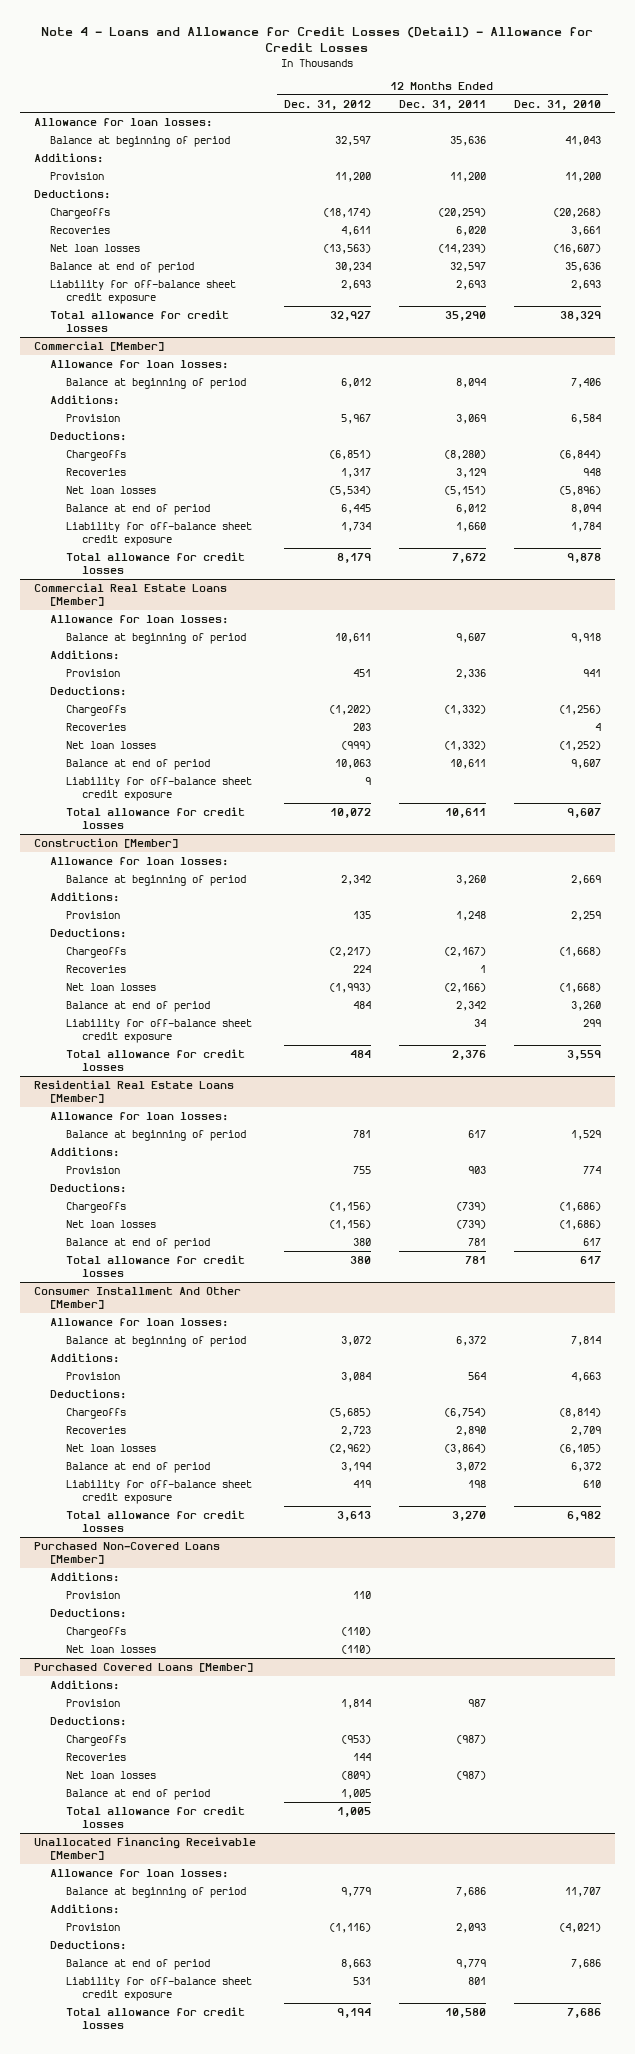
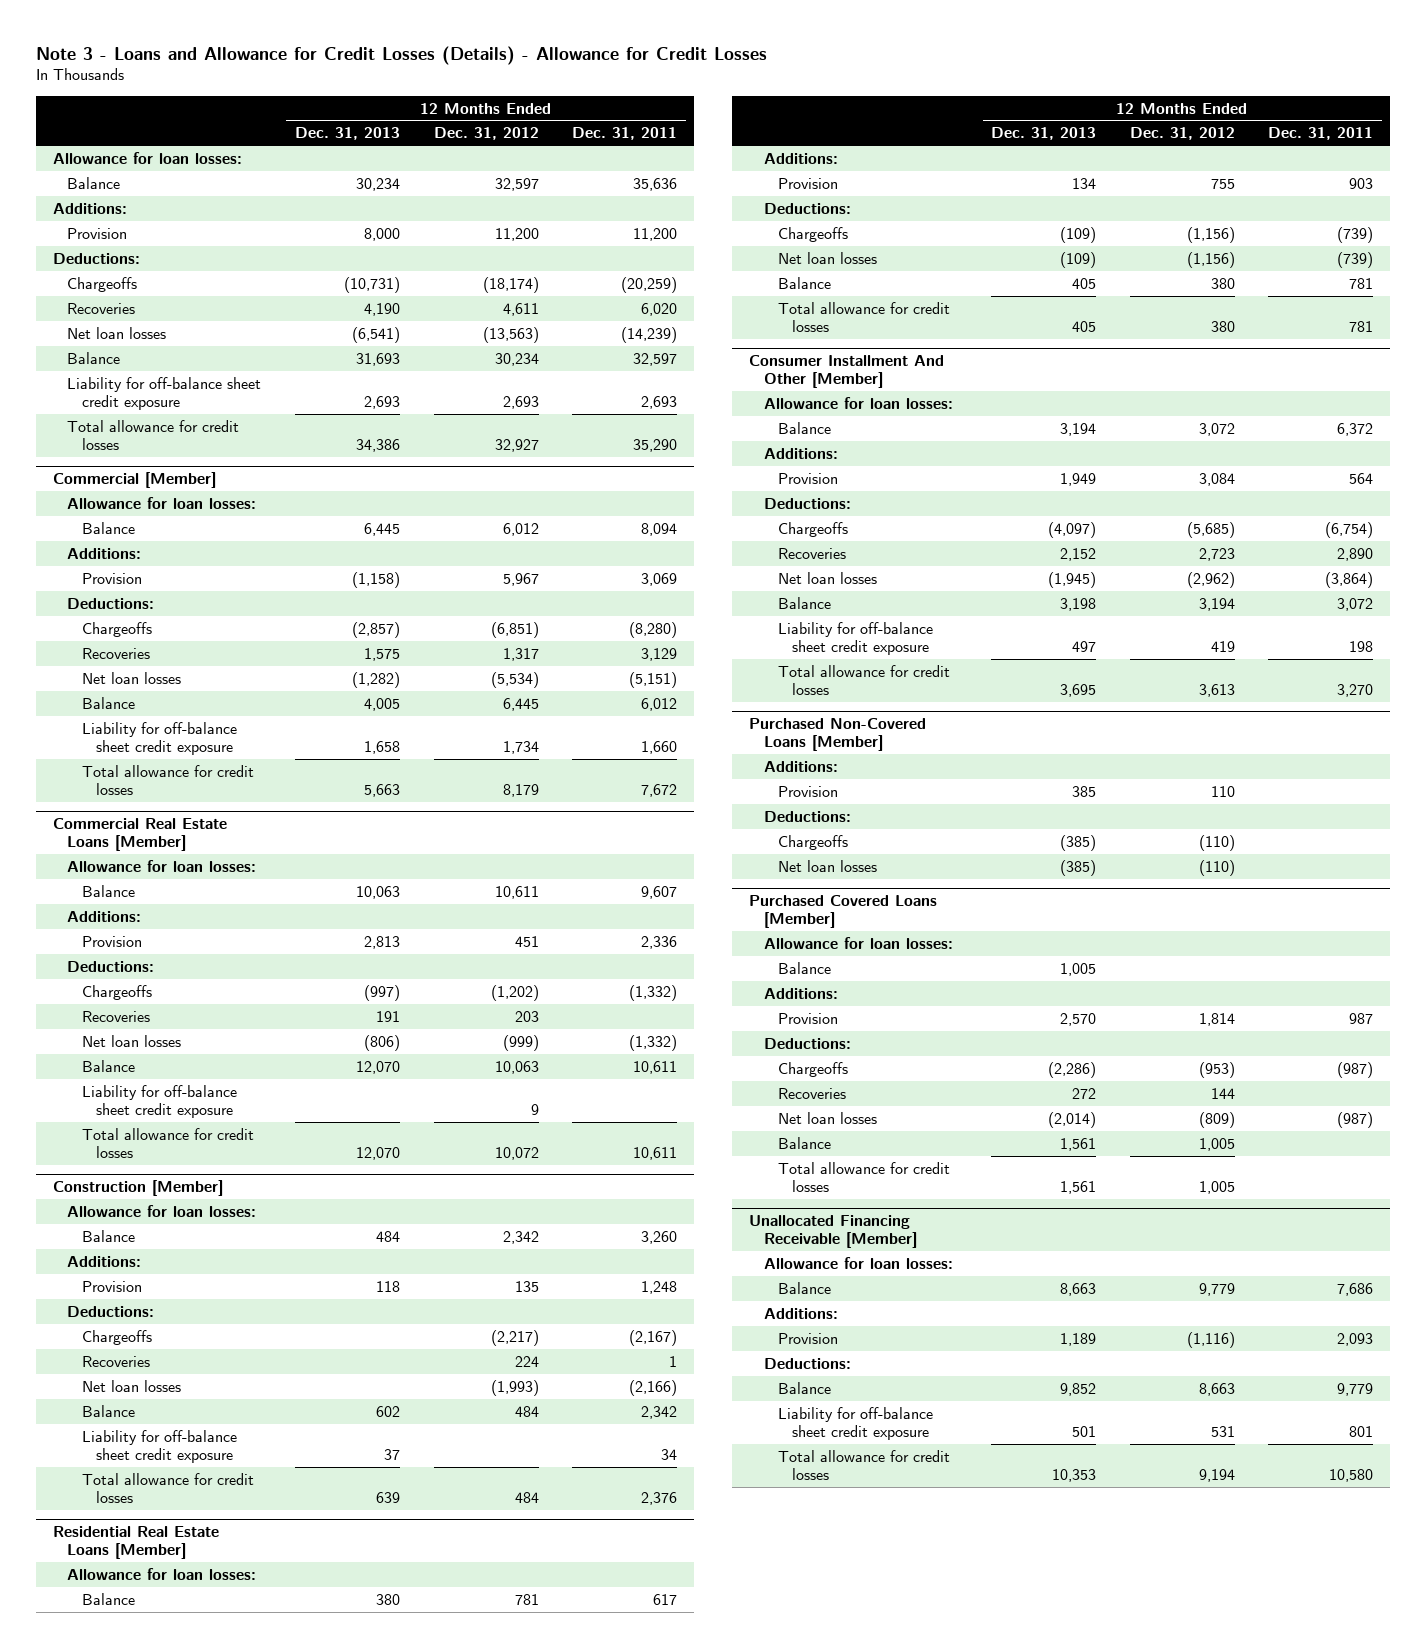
[41,27,594,53] Note 4 - Loans and Allowance for Credit Losses (Detail) - Allowance for Credit Losses -> [36,45,768,65] Note 3 - Loans and Allowance for Credit Losses (Details) - Allowance for Credit Losses
[513,99,601,110] Dec. 31, 2010 -> none
none -> [294,127,400,141] Dec. 31, 2013
[49,135,230,147] Balance at beginning of period -> [67,176,121,189] Balance
[49,261,194,273] Balance at end of period -> [67,351,121,364] Balance
[65,377,246,389] Balance at beginning of period -> [81,521,135,534] Balance
[65,503,210,515] Balance at end of period -> [81,696,135,709] Balance
[65,632,246,644] Balance at beginning of period -> [81,884,135,897] Balance
[65,758,210,770] Balance at end of period -> [81,1059,135,1072] Balance
[65,874,246,886] Balance at beginning of period -> [81,1229,135,1242] Balance
[65,1000,210,1012] Balance at end of period -> [81,1404,135,1417] Balance
[65,1129,246,1141] Balance at beginning of period -> [81,1592,135,1605] Balance
[65,1237,210,1249] Balance at end of period -> [777,276,831,289] Balance
[65,1335,246,1347] Balance at beginning of period -> [777,421,831,434] Balance
[65,1461,210,1473] Balance at end of period -> [777,596,831,609] Balance
none -> [763,936,953,949] Allowance for loan losses:
none -> [777,961,831,974] Balance
[65,1788,210,1800] Balance at end of period -> [777,1136,831,1149] Balance
[65,1886,246,1898] Balance at beginning of period -> [777,1281,831,1294] Balance
[65,1958,210,1970] Balance at end of period -> [777,1381,831,1394] Balance

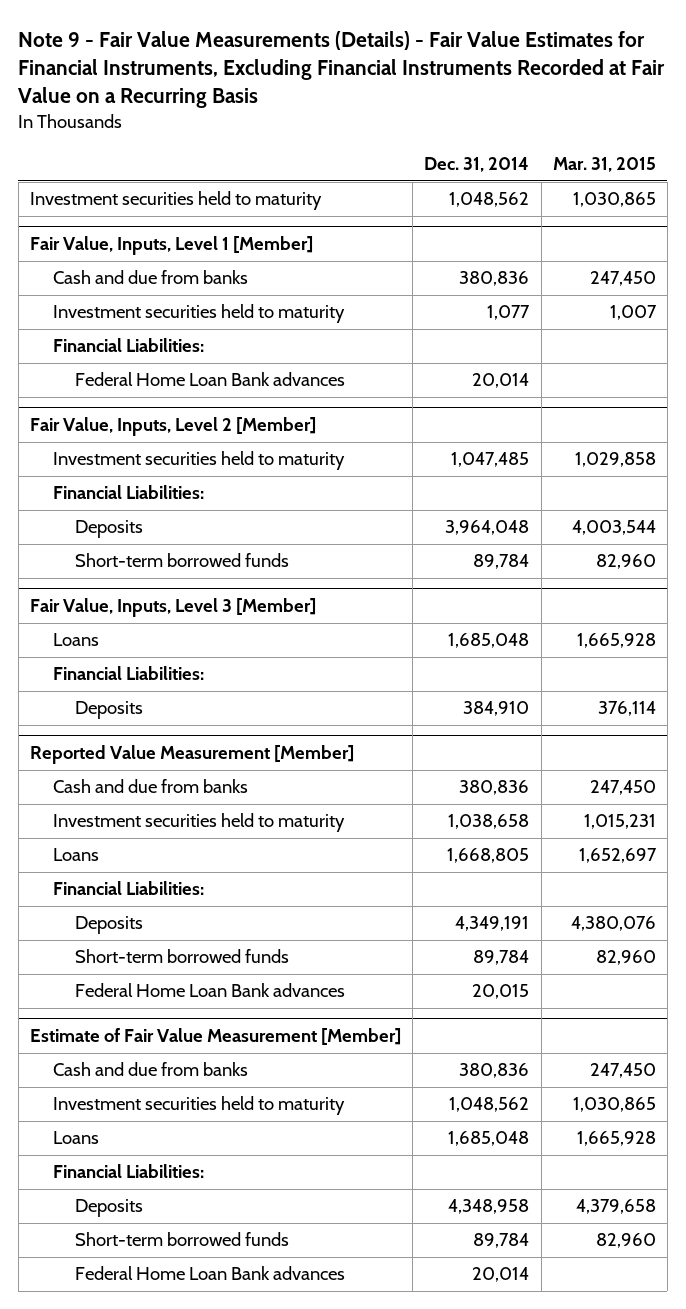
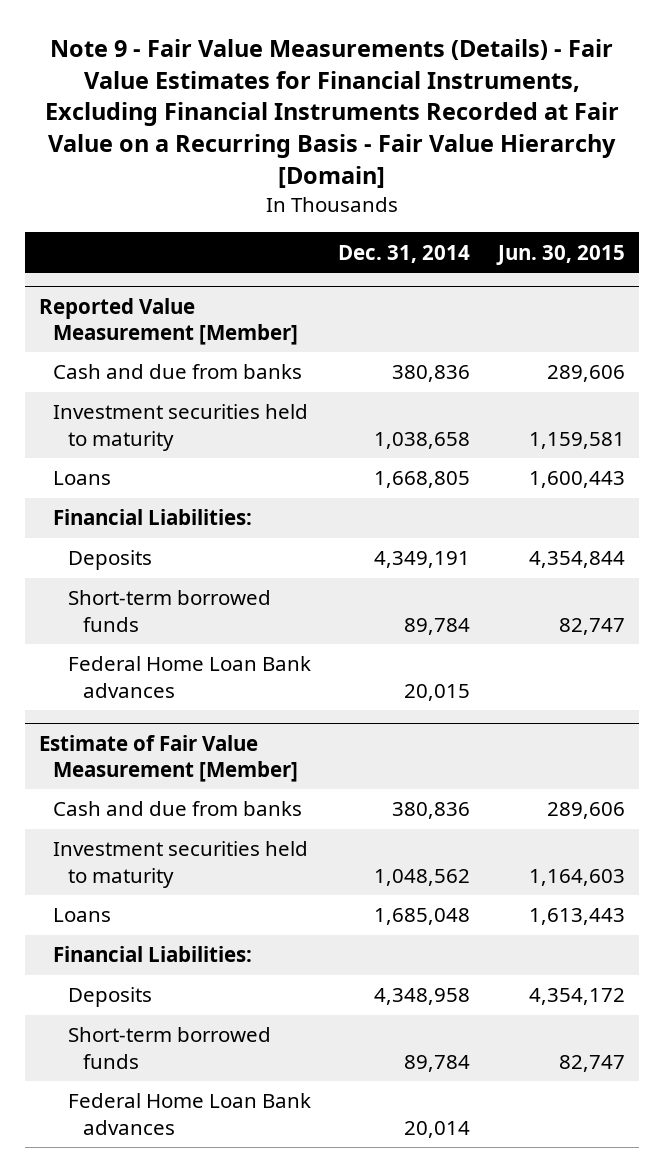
[18,30,666,109] Note 9 - Fair Value Measurements (Details) - Fair Value Estimates for Financial Instruments, Excluding Financial Instruments Recorded at Fair Value on a Recurring Basis -> [44,38,619,188] Note 9 - Fair Value Measurements (Details) - Fair Value Estimates for Financial Instruments, Excluding Financial Instruments Recorded at Fair Value on a Recurring Basis - Fair Value Hierarchy [Domain]
[552,156,656,172] Mar. 31, 2015 -> none
none -> [496,244,626,265] Jun. 30, 2015
[29,191,322,211] Investment securities held to maturity -> none
[29,236,313,256] Fair Value, Inputs, Level 1 [Member] -> none
[52,270,248,285] Cash and due from banks -> none
[52,304,345,324] Investment securities held to maturity -> none
[52,338,204,353] Financial Liabilities: -> none
[75,372,346,387] Federal Home Loan Bank advances -> none
[29,417,316,437] Fair Value, Inputs, Level 2 [Member] -> none
[52,451,345,471] Investment securities held to maturity -> none
[52,485,204,500] Financial Liabilities: -> none
[75,520,144,539] Deposits -> none
[75,553,290,568] Short-term borrowed funds -> none
[29,598,316,618] Fair Value, Inputs, Level 3 [Member] -> none
[52,633,99,647] Loans -> none
[52,666,204,681] Financial Liabilities: -> none
[75,701,144,720] Deposits -> none

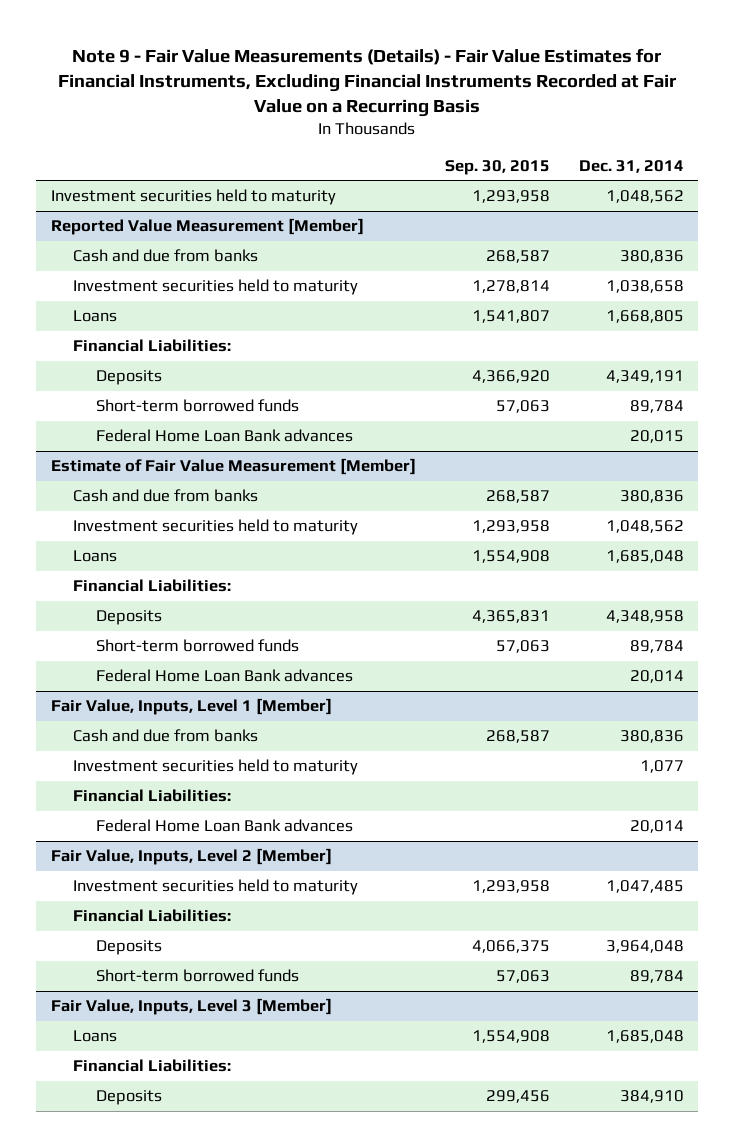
[44,38,619,188] Note 9 - Fair Value Measurements (Details) - Fair Value Estimates for Financial Instruments, Excluding Financial Instruments Recorded at Fair Value on a Recurring Basis - Fair Value Hierarchy [Domain] -> [58,47,678,118] Note 9 - Fair Value Measurements (Details) - Fair Value Estimates for Financial Instruments, Excluding Financial Instruments Recorded at Fair Value on a Recurring Basis
[496,244,626,265] Jun. 30, 2015 -> none
none -> [444,159,550,175] Sep. 30, 2015
none -> [50,189,336,206] Investment securities held to maturity
none -> [50,698,332,716] Fair Value, Inputs, Level 1 [Member]
none -> [73,729,259,743] Cash and due from banks
none -> [73,759,359,776] Investment securities held to maturity
none -> [73,789,232,803] Financial Liabilities:
none -> [95,819,353,833] Federal Home Loan Bank advances
none -> [50,848,332,866] Fair Value, Inputs, Level 2 [Member]
none -> [73,879,359,896] Investment securities held to maturity
none -> [73,909,232,923] Financial Liabilities:
none -> [95,940,162,956] Deposits
none -> [95,969,299,983] Short-term borrowed funds
none -> [50,998,332,1016] Fair Value, Inputs, Level 3 [Member]
none -> [73,1030,118,1043] Loans
none -> [73,1059,232,1073] Financial Liabilities:
none -> [95,1090,162,1106] Deposits

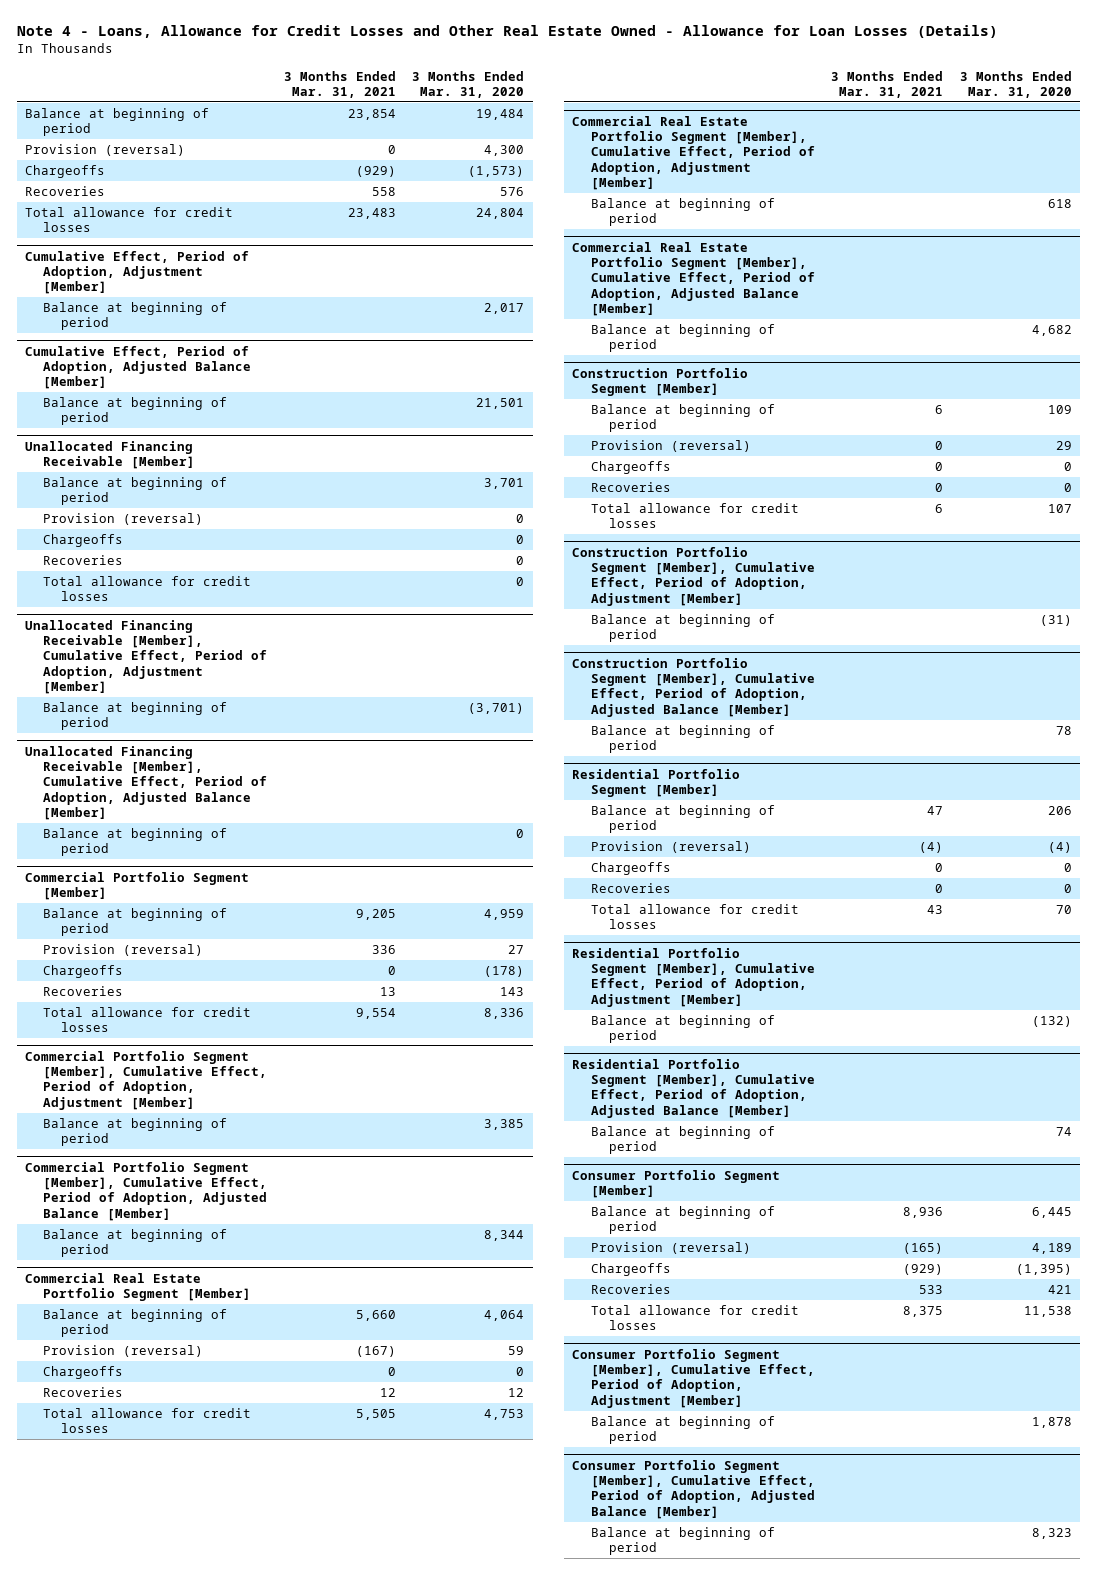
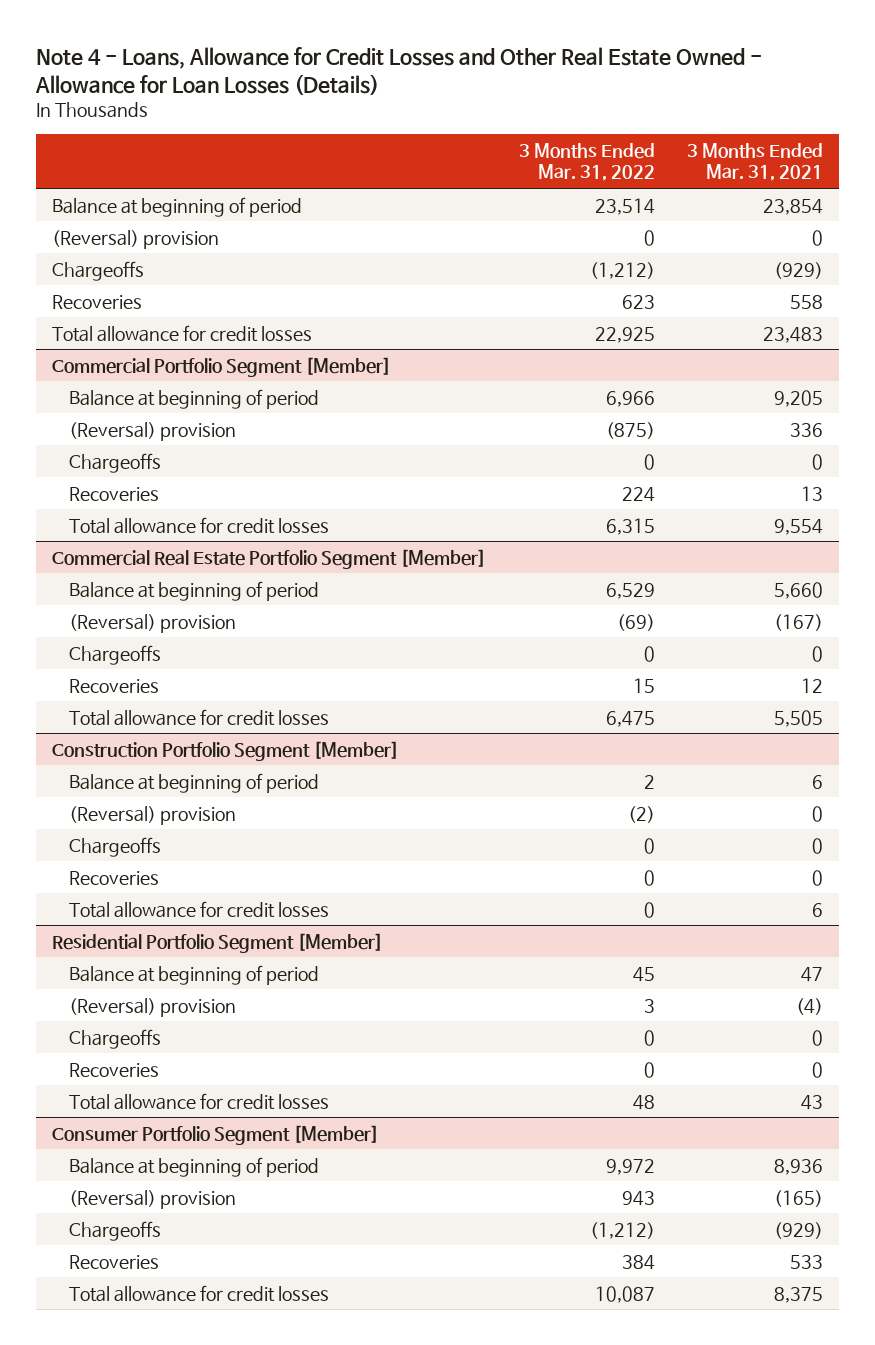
[412,70,525,98] 3 Months Ended Mar. 31, 2020 -> none
none -> [518,143,655,182] 3 Months Ended Mar. 31, 2022
[24,144,185,157] Provision (reversal) -> [52,229,220,249] (Reversal) provision
[24,250,249,295] Cumulative Effect, Period of Adoption, Adjustment [Member] -> none
[43,302,228,331] Balance at beginning of period -> none
[24,345,252,390] Cumulative Effect, Period of Adoption, Adjusted Balance [Member] -> none
[43,397,228,426] Balance at beginning of period -> none
[24,440,196,470] Unallocated Financing Receivable [Member] -> none
[43,477,228,506] Balance at beginning of period -> none
[43,513,204,526] Provision (reversal) -> none
[43,534,124,548] Chargeoffs -> none
[43,555,124,566] Recoveries -> none
[43,576,252,602] Total allowance for credit losses -> none
[24,619,268,694] Unallocated Financing Receivable [Member], Cumulative Effect, Period of Adoption, Adjustment [Member] -> none
[43,702,228,731] Balance at beginning of period -> none
[24,745,268,820] Unallocated Financing Receivable [Member], Cumulative Effect, Period of Adoption, Adjusted Balance [Member] -> none
[43,828,228,857] Balance at beginning of period -> none
[43,944,204,957] Provision (reversal) -> [69,421,237,441] (Reversal) provision
[24,1050,268,1110] Commercial Portfolio Segment [Member], Cumulative Effect, Period of Adoption, Adjustment [Member] -> none
[43,1118,228,1147] Balance at beginning of period -> none
[24,1161,268,1221] Commercial Portfolio Segment [Member], Cumulative Effect, Period of Adoption, Adjusted Balance [Member] -> none
[43,1229,228,1258] Balance at beginning of period -> none
[43,1345,204,1358] Provision (reversal) -> [69,613,237,633] (Reversal) provision
[572,115,815,190] Commercial Real Estate Portfolio Segment [Member], Cumulative Effect, Period of Adoption, Adjustment [Member] -> none
[590,198,775,227] Balance at beginning of period -> none
[572,241,815,316] Commercial Real Estate Portfolio Segment [Member], Cumulative Effect, Period of Adoption, Adjusted Balance [Member] -> none
[590,324,775,353] Balance at beginning of period -> none
[590,440,751,453] Provision (reversal) -> [69,805,237,825] (Reversal) provision
[572,546,815,606] Construction Portfolio Segment [Member], Cumulative Effect, Period of Adoption, Adjustment [Member] -> none
[590,614,775,643] Balance at beginning of period -> none
[572,657,815,717] Construction Portfolio Segment [Member], Cumulative Effect, Period of Adoption, Adjusted Balance [Member] -> none
[590,725,775,754] Balance at beginning of period -> none
[590,841,751,854] Provision (reversal) -> [69,997,237,1017] (Reversal) provision
[572,947,815,1007] Residential Portfolio Segment [Member], Cumulative Effect, Period of Adoption, Adjustment [Member] -> none
[590,1015,775,1044] Balance at beginning of period -> none
[572,1058,815,1118] Residential Portfolio Segment [Member], Cumulative Effect, Period of Adoption, Adjusted Balance [Member] -> none
[590,1126,775,1155] Balance at beginning of period -> none
[590,1242,751,1255] Provision (reversal) -> [69,1189,237,1209] (Reversal) provision
[572,1348,815,1408] Consumer Portfolio Segment [Member], Cumulative Effect, Period of Adoption, Adjustment [Member] -> none
[590,1416,775,1445] Balance at beginning of period -> none
[572,1459,815,1519] Consumer Portfolio Segment [Member], Cumulative Effect, Period of Adoption, Adjusted Balance [Member] -> none
[590,1527,775,1556] Balance at beginning of period -> none

